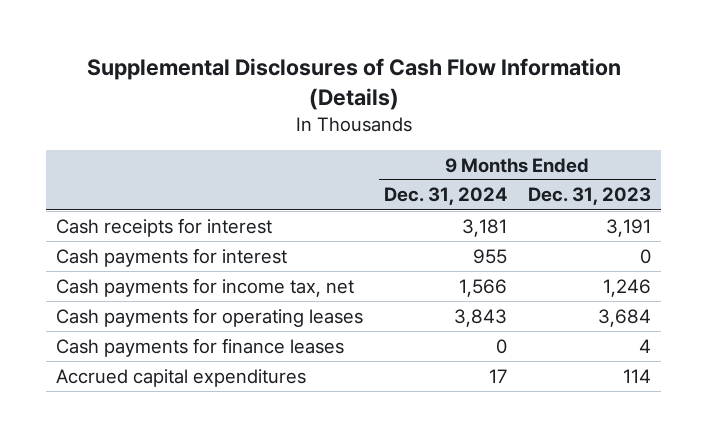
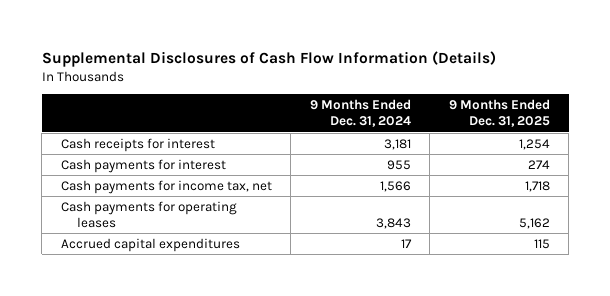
[527,187,651,206] Dec. 31, 2023 -> none
none -> [448,99,550,128] 9 Months Ended Dec. 31, 2025
[56,337,345,357] Cash payments for finance leases -> none

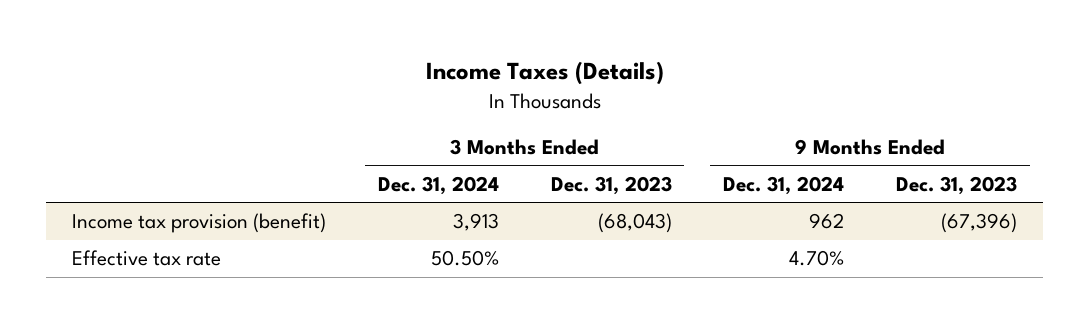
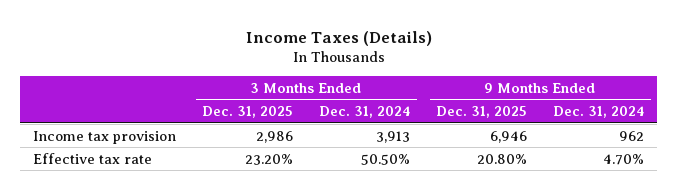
[550,175,672,195] Dec. 31, 2023 -> none
[895,175,1017,195] Dec. 31, 2023 -> none
none -> [202,106,294,119] Dec. 31, 2025
none -> [436,106,528,119] Dec. 31, 2025
[72,213,327,234] Income tax provision (benefit) -> [33,130,177,144] Income tax provision

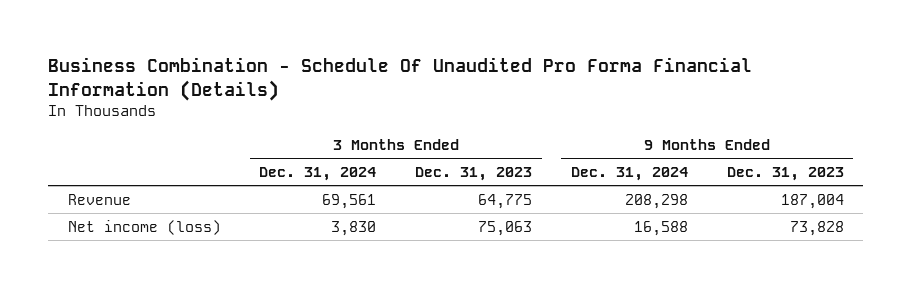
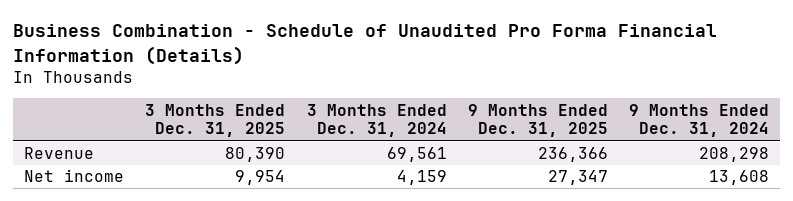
[48,57,753,101] Business Combination - Schedule Of Unaudited Pro Forma Financial Information (Details) -> [13,24,718,65] Business Combination - Schedule of Unaudited Pro Forma Financial Information (Details)
[415,166,533,181] Dec. 31, 2023 -> none
[726,166,844,181] Dec. 31, 2023 -> none
none -> [145,103,286,138] 3 Months Ended Dec. 31, 2025
none -> [467,103,608,138] 9 Months Ended Dec. 31, 2025
[67,219,221,235] Net income (loss) -> [23,169,124,183] Net income
[331,220,377,236] 3,830 -> [396,170,447,186] 4,159
[633,220,688,236] 16,588 -> [709,170,770,186] 13,608

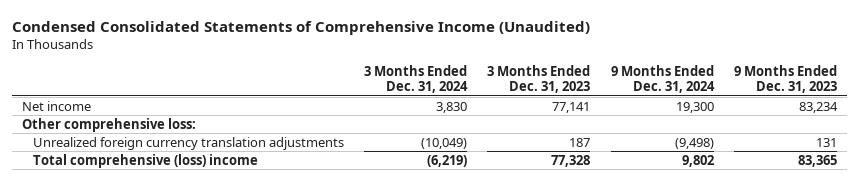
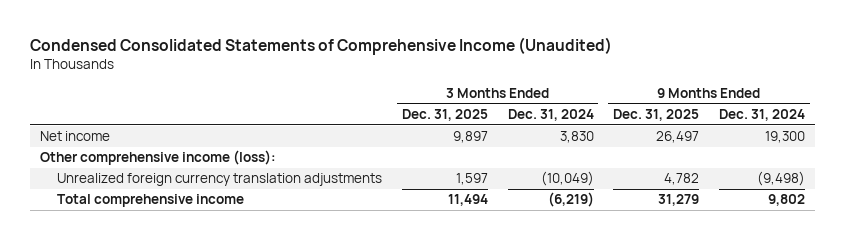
[487,64,591,94] 3 Months Ended Dec. 31, 2023 -> none
[733,64,837,94] 9 Months Ended Dec. 31, 2023 -> none
none -> [401,109,488,122] Dec. 31, 2025
none -> [613,109,700,122] Dec. 31, 2025
[21,117,196,132] Other comprehensive loss: -> [39,150,276,166] Other comprehensive income (loss):
[33,153,259,168] Total comprehensive (loss) income -> [57,194,245,208] Total comprehensive income

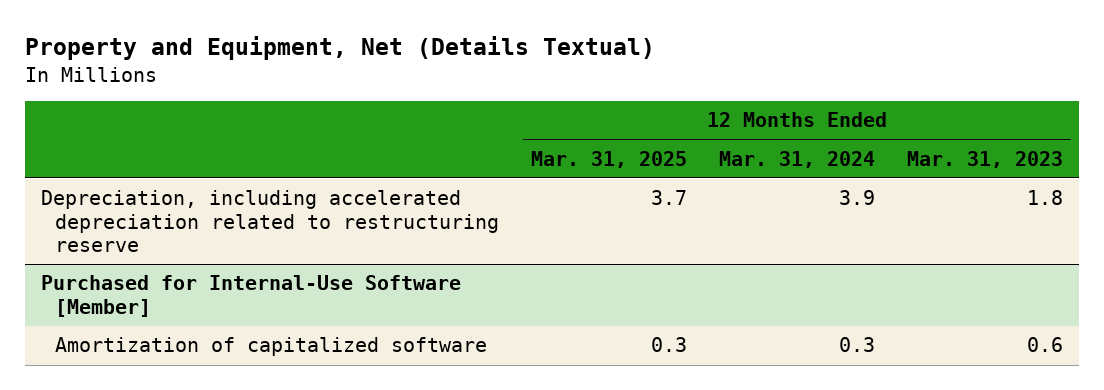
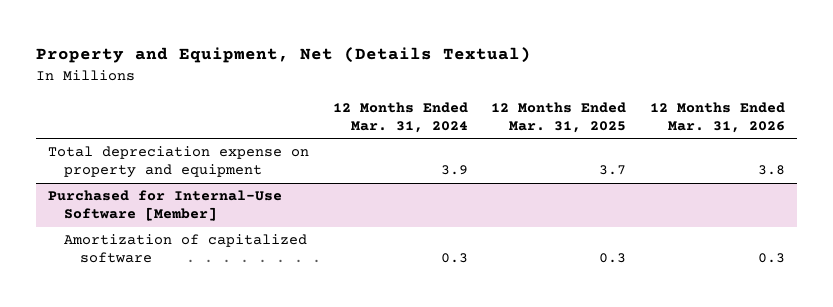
[906,150,1063,168] Mar. 31, 2023 -> none
none -> [650,101,786,133] 12 Months Ended Mar. 31, 2026
[41,190,499,253] Depreciation, including accelerated depreciation related to restructuring reserve -> [47,146,309,179] Total depreciation expense on property and equipment

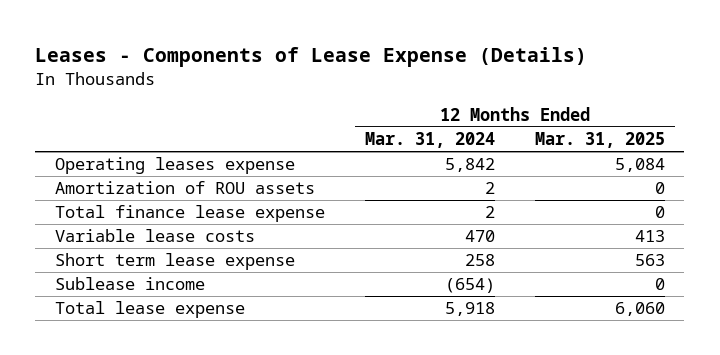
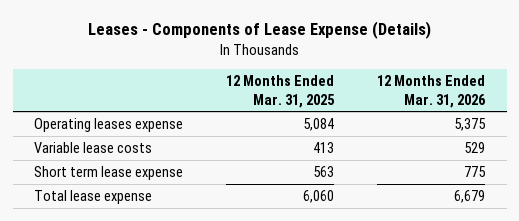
[364,132,495,149] Mar. 31, 2024 -> none
none -> [377,75,487,108] 12 Months Ended Mar. 31, 2026
[55,181,316,195] Amortization of ROU assets -> none
[55,205,326,223] Total finance lease expense -> none
[55,277,206,291] Sublease income -> none

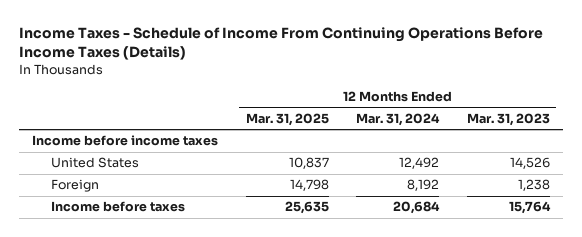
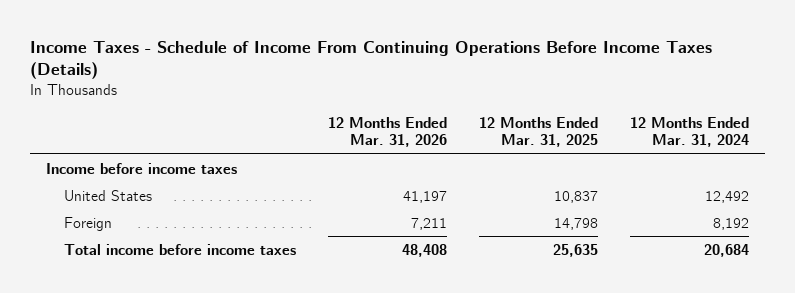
[466,113,550,127] Mar. 31, 2023 -> none
none -> [327,116,447,147] 12 Months Ended Mar. 31, 2026
[50,201,185,213] Income before taxes -> [63,243,296,255] Total income before income taxes

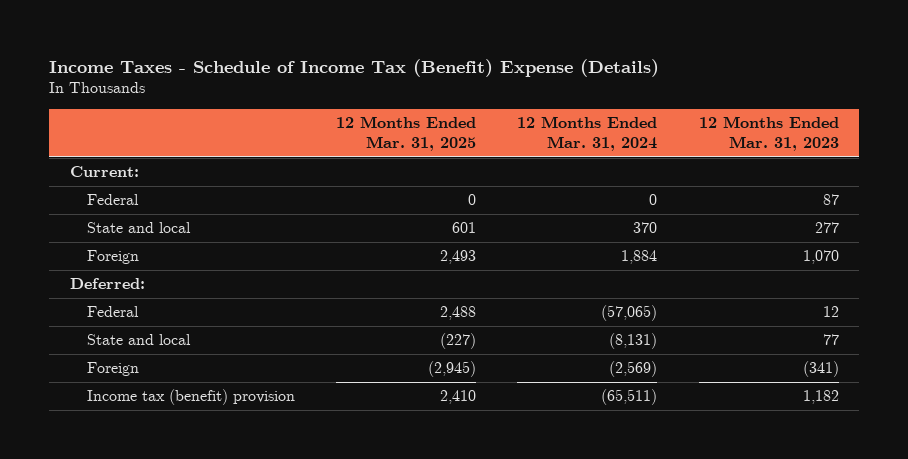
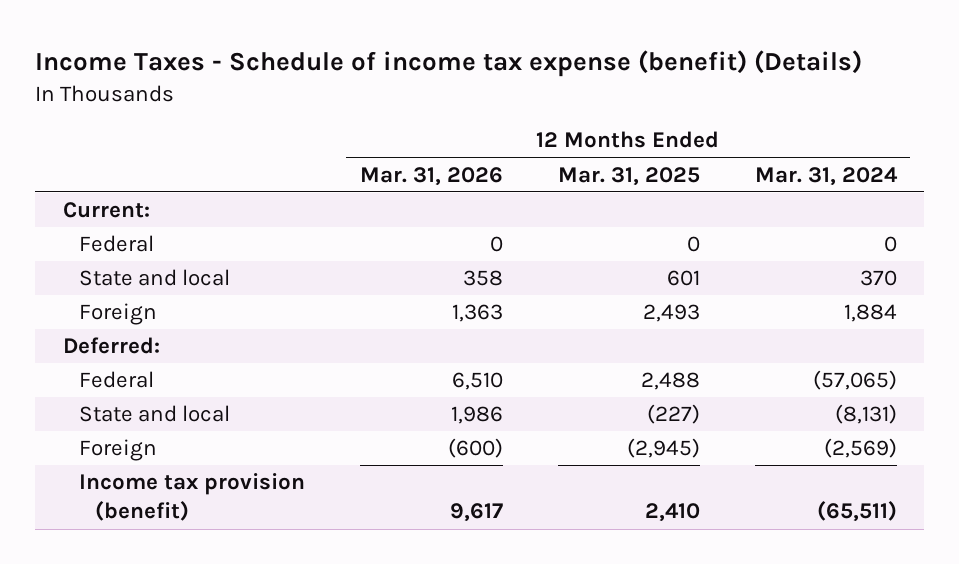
[48,58,659,77] Income Taxes - Schedule of Income Tax (Benefit) Expense (Details) -> [35,50,863,78] Income Taxes - Schedule of income tax expense (benefit) (Details)
[698,116,839,151] 12 Months Ended Mar. 31, 2023 -> none
none -> [359,166,503,186] Mar. 31, 2026
[86,389,295,406] Income tax (benefit) provision -> [78,473,305,522] Income tax provision (benefit)

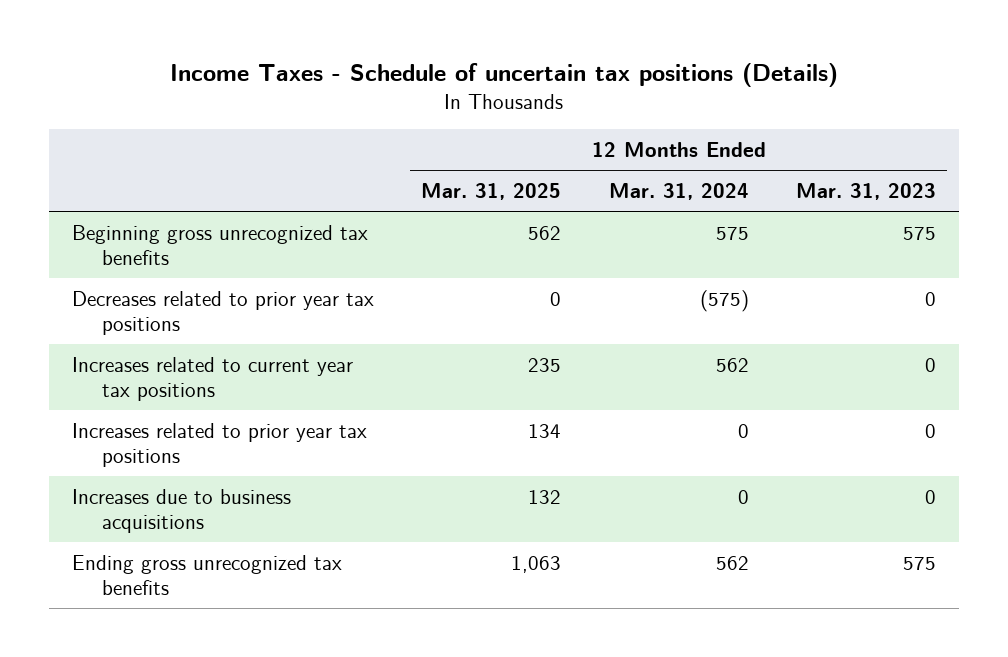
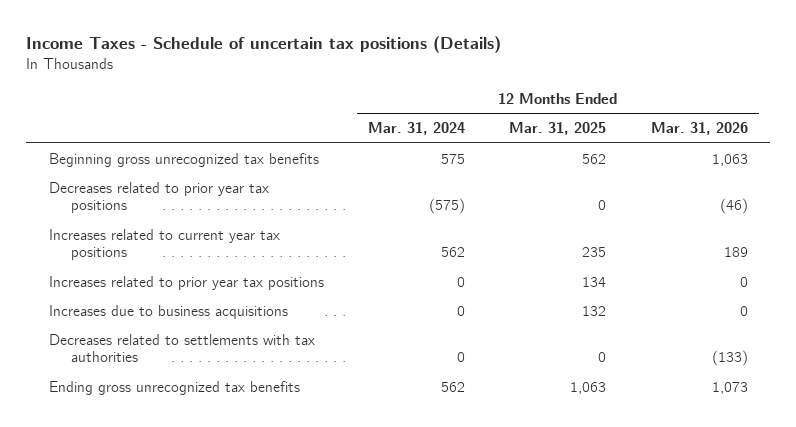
[795,183,936,201] Mar. 31, 2023 -> none
none -> [650,122,748,136] Mar. 31, 2026
none -> [48,333,315,363] Decreases related to settlements with tax authorities

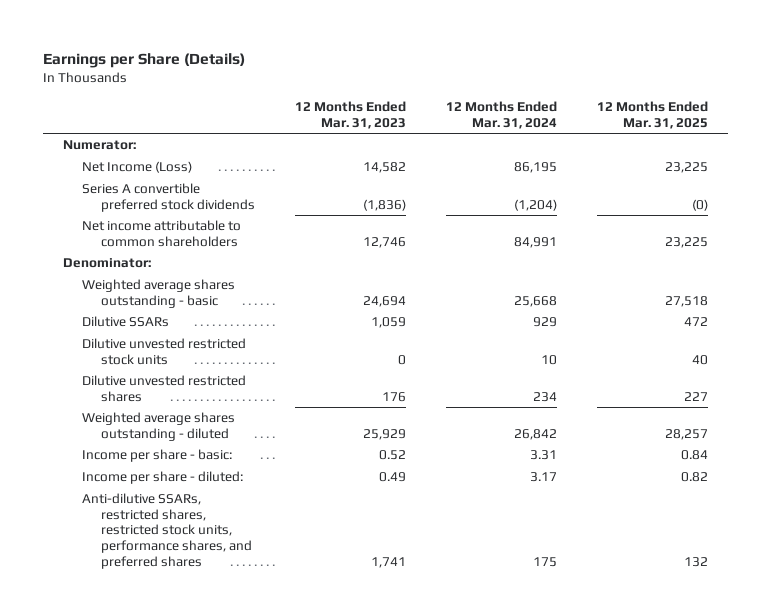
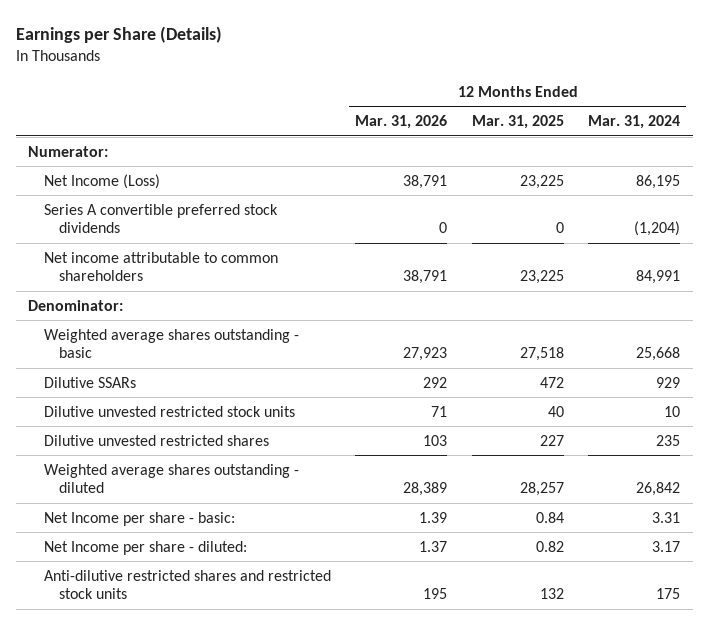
[295,101,407,129] 12 Months Ended Mar. 31, 2023 -> none
none -> [355,115,448,130] Mar. 31, 2026
[692,198,709,211] (0) -> [555,222,564,234] 0
[533,391,558,402] 234 -> [656,434,681,446] 235
[82,449,233,463] Income per share - basic: -> [43,511,235,526] Net Income per share - basic:
[82,471,244,485] Income per share - diluted: -> [43,540,247,555] Net Income per share - diluted:
[82,493,253,569] Anti-dilutive SSARs, restricted shares, restricted stock units, performance shares, and preferred shares -> [43,569,331,600] Anti-dilutive restricted shares and restricted stock units

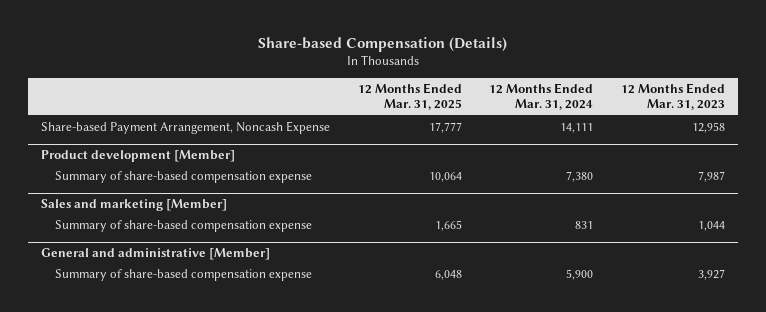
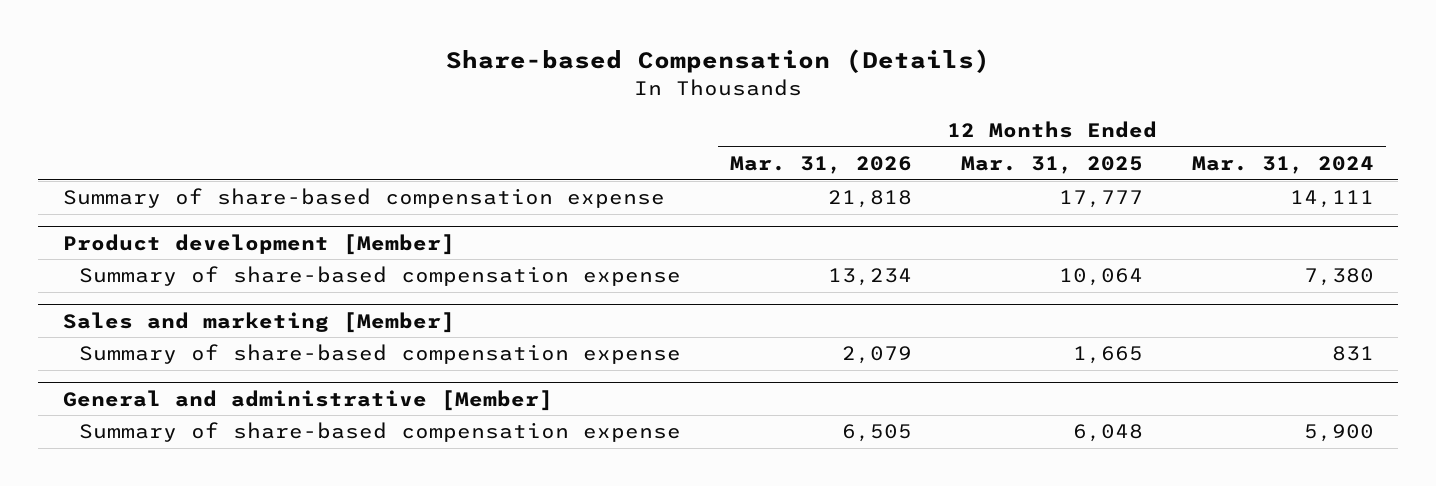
[620,82,725,111] 12 Months Ended Mar. 31, 2023 -> none
none -> [729,156,912,175] Mar. 31, 2026
[41,120,331,134] Share-based Payment Arrangement, Noncash Expense -> [62,188,665,209] Summary of share-based compensation expense

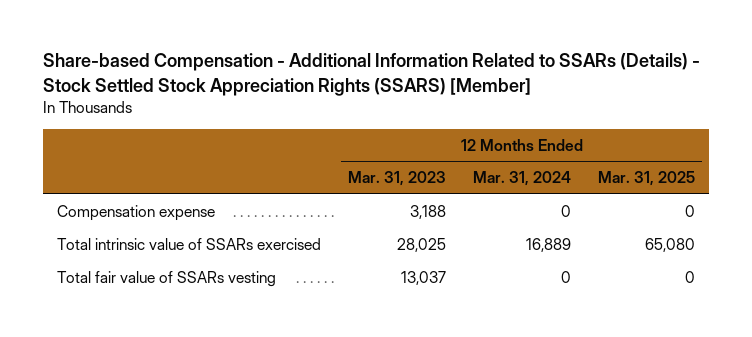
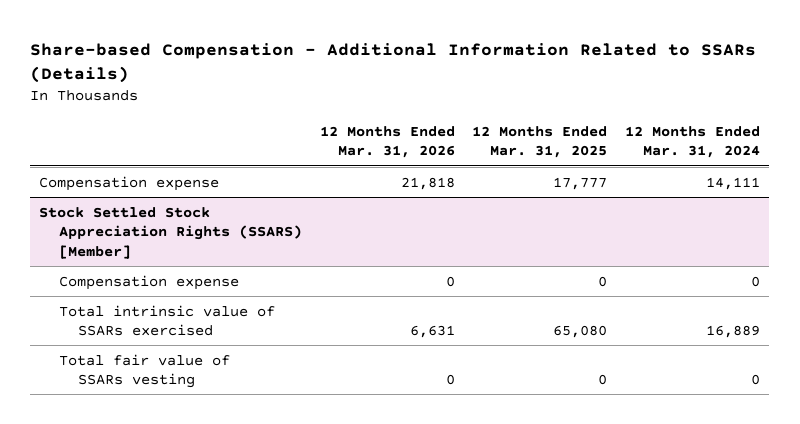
[42,53,700,96] Share-based Compensation - Additional Information Related to SSARs (Details) - Stock Settled Stock Appreciation Rights (SSARS) [Member] -> [30,42,757,84] Share-based Compensation - Additional Information Related to SSARs (Details)
[347,171,446,187] Mar. 31, 2023 -> none
none -> [319,125,455,159] 12 Months Ended Mar. 31, 2026
none -> [39,175,220,191] Compensation expense
none -> [39,206,302,259] Stock Settled Stock Appreciation Rights (SSARS) [Member]

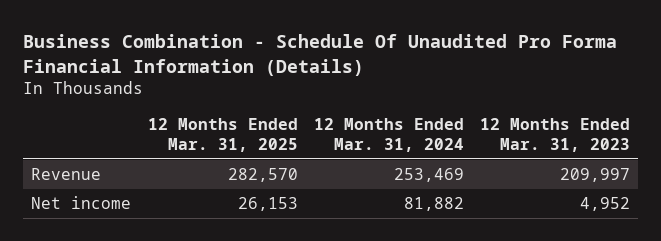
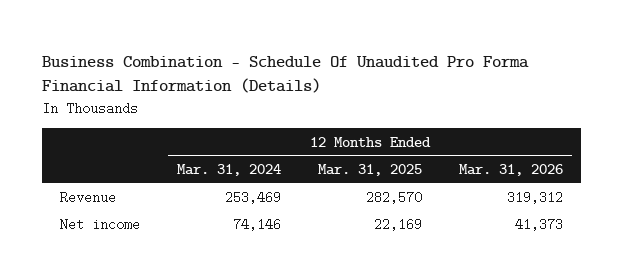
[480,117,631,152] 12 Months Ended Mar. 31, 2023 -> none
none -> [458,163,563,176] Mar. 31, 2026
[237,197,298,212] 26,153 -> [373,218,422,232] 22,169
[403,197,464,212] 81,882 -> [233,218,282,232] 74,146

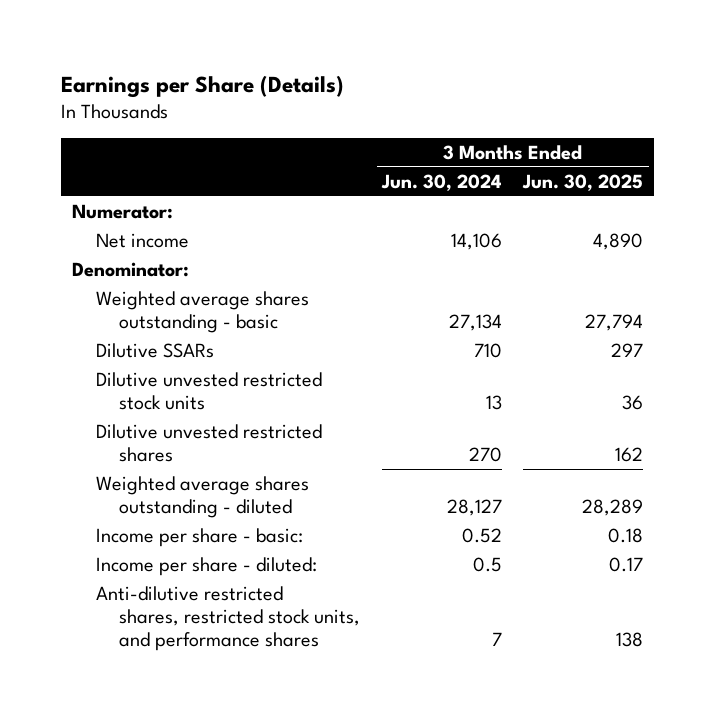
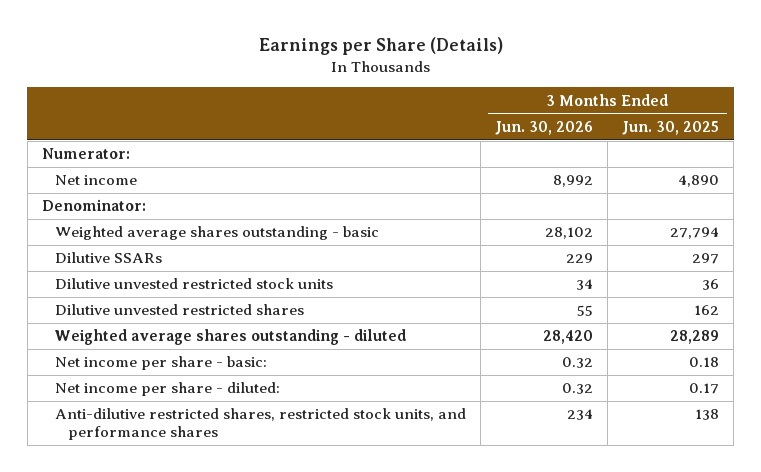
[380,173,502,191] Jun. 30, 2024 -> none
none -> [495,120,594,135] Jun. 30, 2026
[95,527,303,547] Income per share - basic: -> [54,356,267,371] Net income per share - basic:
[95,556,317,576] Income per share - diluted: -> [54,382,280,397] Net income per share - diluted:

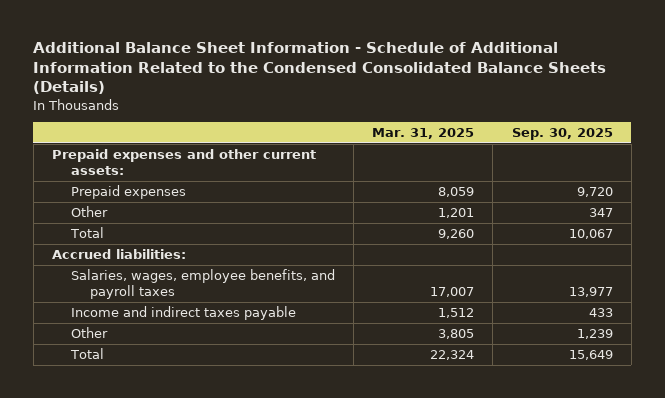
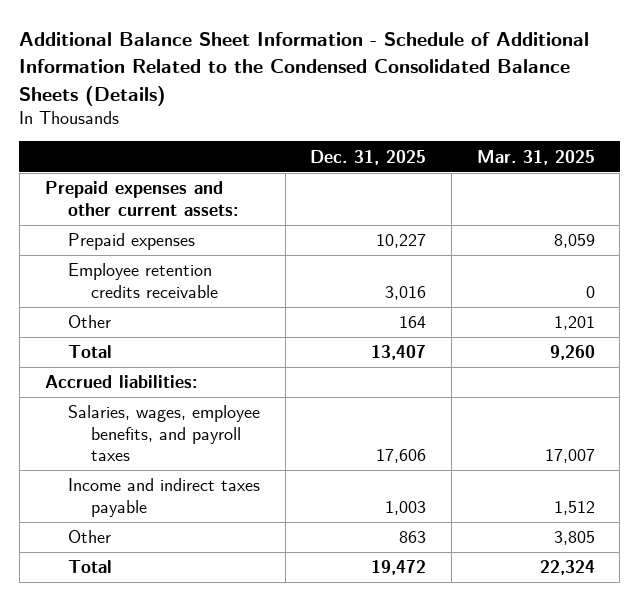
[511,128,613,141] Sep. 30, 2025 -> none
none -> [310,149,427,165] Dec. 31, 2025
none -> [67,263,219,298] Employee retention credits receivable

